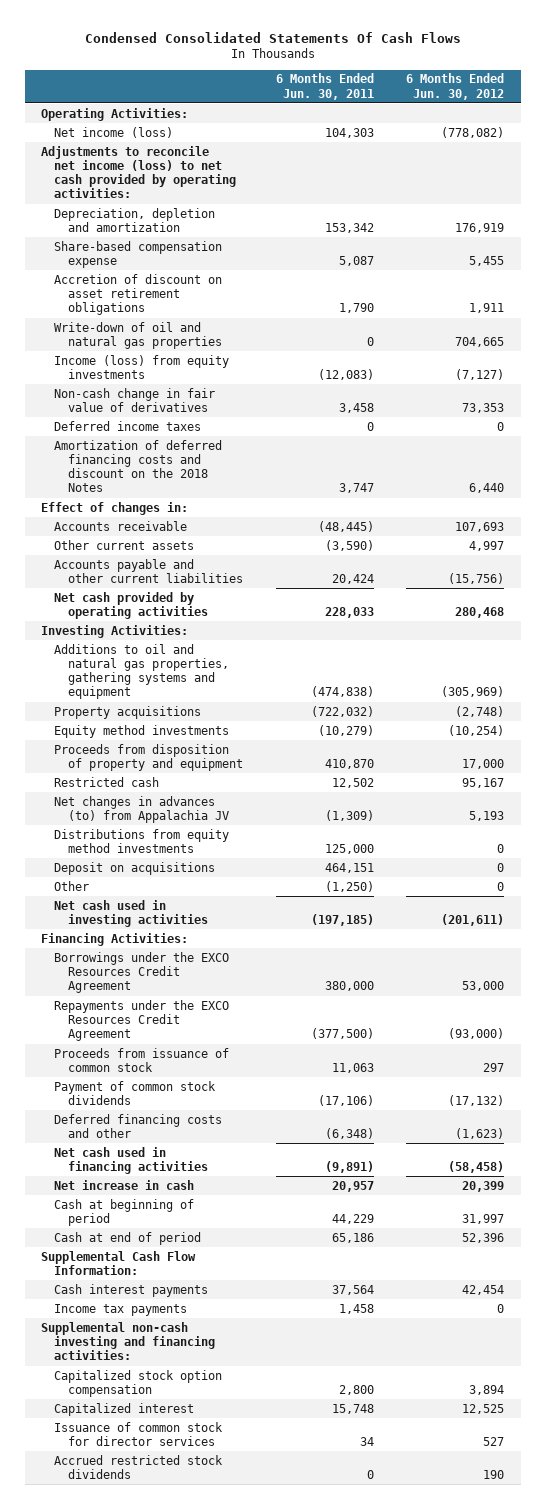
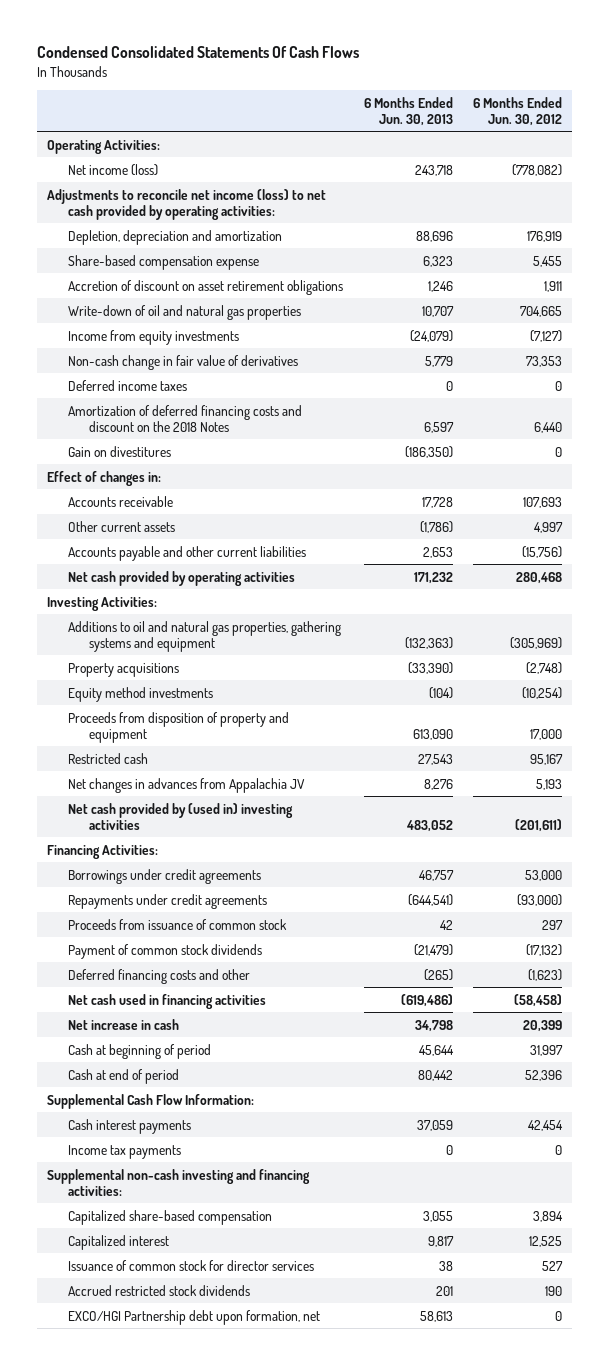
[275,73,374,100] 6 Months Ended Jun. 30, 2011 -> none
none -> [363,96,453,126] 6 Months Ended Jun. 30, 2013
[54,207,216,232] Depreciation, depletion and amortization -> [68,229,283,245] Depletion, depreciation and amortization
[54,354,230,379] Income (loss) from equity investments -> [68,329,240,345] Income from equity investments
none -> [68,445,172,457] Gain on divestitures
[54,828,230,853] Distributions from equity method investments -> none
[54,861,216,875] Deposit on acquisitions -> none
[54,880,90,891] Other -> none
[54,795,229,823] Net changes in advances (to) from Appalachia JV -> [68,777,306,793] Net changes in advances from Appalachia JV
[54,899,208,927] Net cash used in investing activities -> [68,802,294,830] Net cash provided by (used in) investing activities
[54,951,230,994] Borrowings under the EXCO Resources Credit Agreement -> [68,868,262,884] Borrowings under credit agreements
[54,999,230,1042] Repayments under the EXCO Resources Credit Agreement -> [68,893,268,909] Repayments under credit agreements
[54,1369,223,1397] Capitalized stock option compensation -> [68,1209,273,1225] Capitalized share-based compensation
none -> [68,1309,321,1325] EXCO/HGI Partnership debt upon formation, net

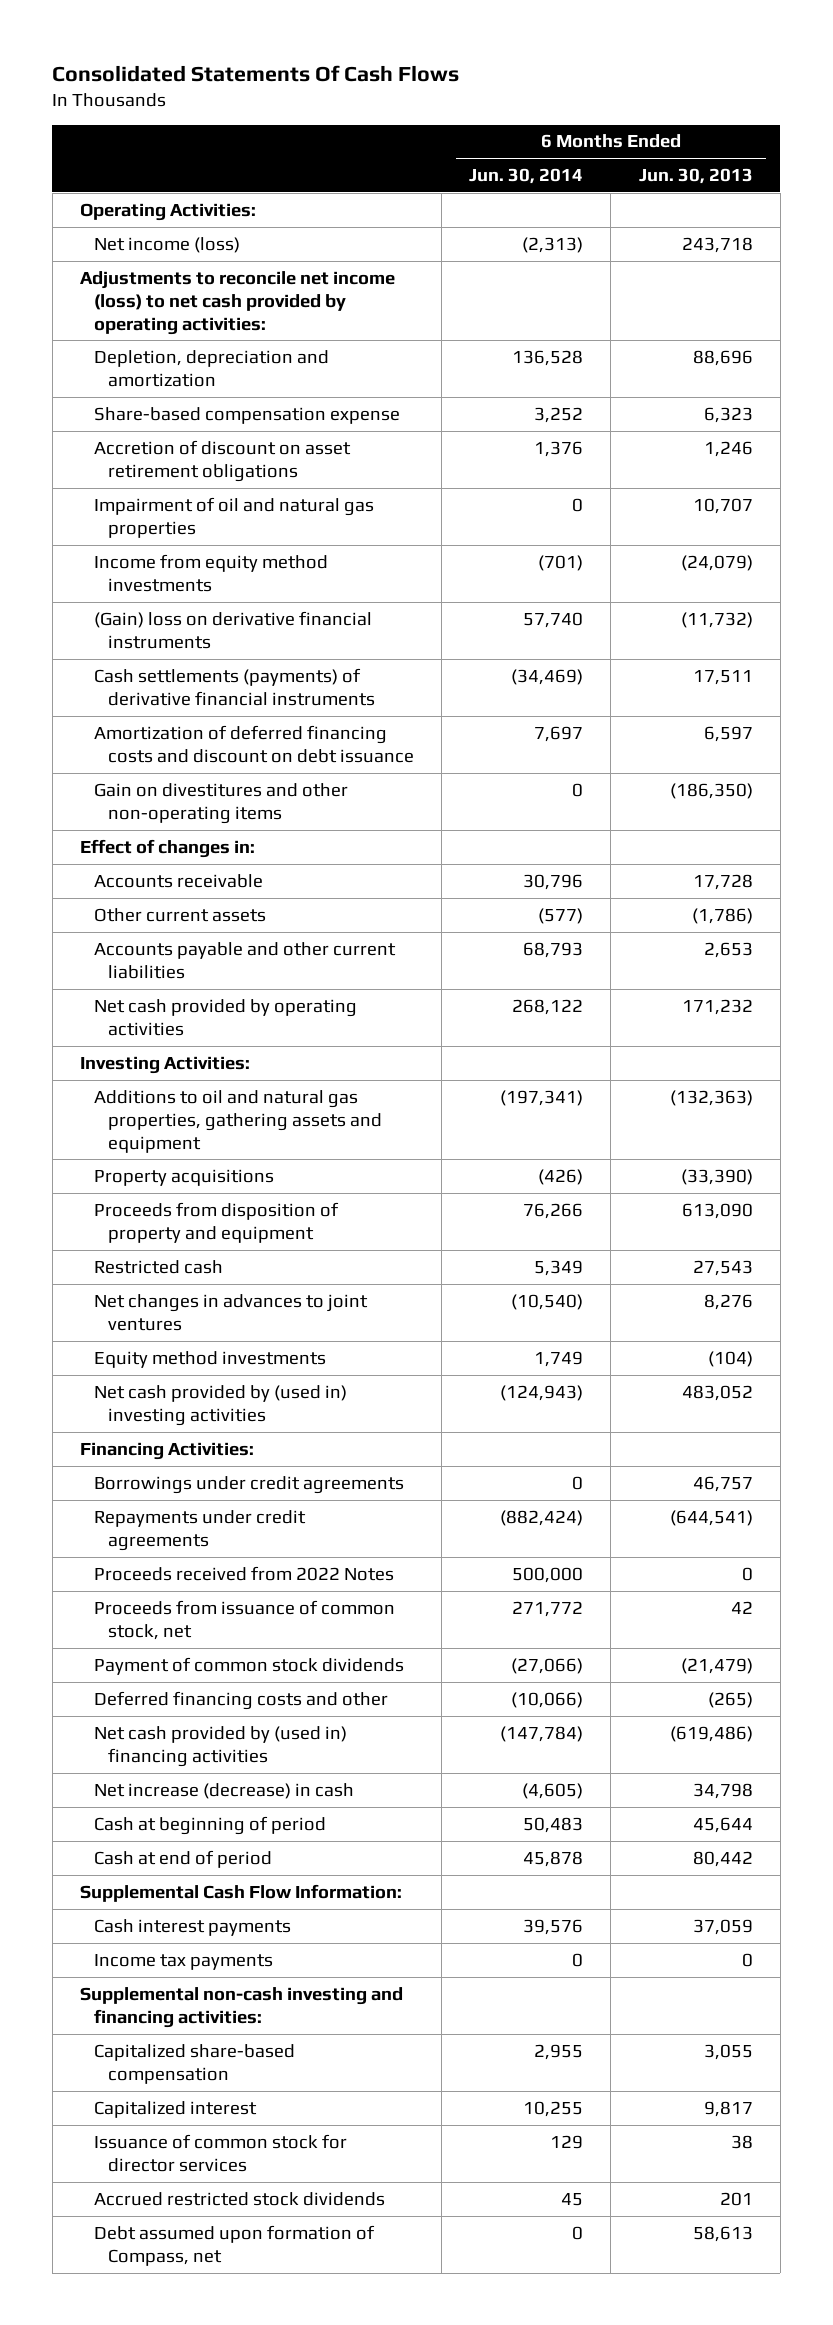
[37,46,360,59] Condensed Consolidated Statements Of Cash Flows -> [52,65,460,83] Consolidated Statements Of Cash Flows
[472,96,562,126] 6 Months Ended Jun. 30, 2012 -> none
none -> [469,168,584,185] Jun. 30, 2014
[68,354,299,370] Non-cash change in fair value of derivatives -> none
[68,379,188,391] Deferred income taxes -> none
[68,304,302,320] Write-down of oil and natural gas properties -> [94,496,375,538] Impairment of oil and natural gas properties
[68,329,240,345] Income from equity investments -> [94,553,329,592] Income from equity method investments
none -> [94,610,373,649] (Gain) loss on derivative financial instruments
none -> [94,667,376,706] Cash settlements (payments) of derivative financial instruments
[68,404,303,432] Amortization of deferred financing costs and discount on the 2018 Notes -> [94,724,415,763] Amortization of deferred financing costs and discount on debt issuance
[68,445,172,457] Gain on divestitures -> [94,782,349,824] Gain on divestitures and other non-operating items
[68,620,342,652] Additions to oil and natural gas properties, gathering systems and equipment -> [94,1089,383,1153] Additions to oil and natural gas properties, gathering assets and equipment
[68,777,306,793] Net changes in advances from Appalachia JV -> [94,1293,369,1331] Net changes in advances to joint ventures
[68,686,214,702] Equity method investments -> [94,1350,327,1368] Equity method investments
none -> [94,1565,395,1581] Proceeds received from 2022 Notes
[68,918,288,930] Proceeds from issuance of common stock -> [94,1599,396,1640] Proceeds from issuance of common stock, net
[68,993,267,1009] Net cash used in financing activities -> [94,1725,348,1767] Net cash provided by (used in) financing activities
[68,1018,180,1030] Net increase in cash -> [94,1782,355,1799] Net increase (decrease) in cash
[68,1309,321,1325] EXCO/HGI Partnership debt upon formation, net -> [94,2224,376,2266] Debt assumed upon formation of Compass, net

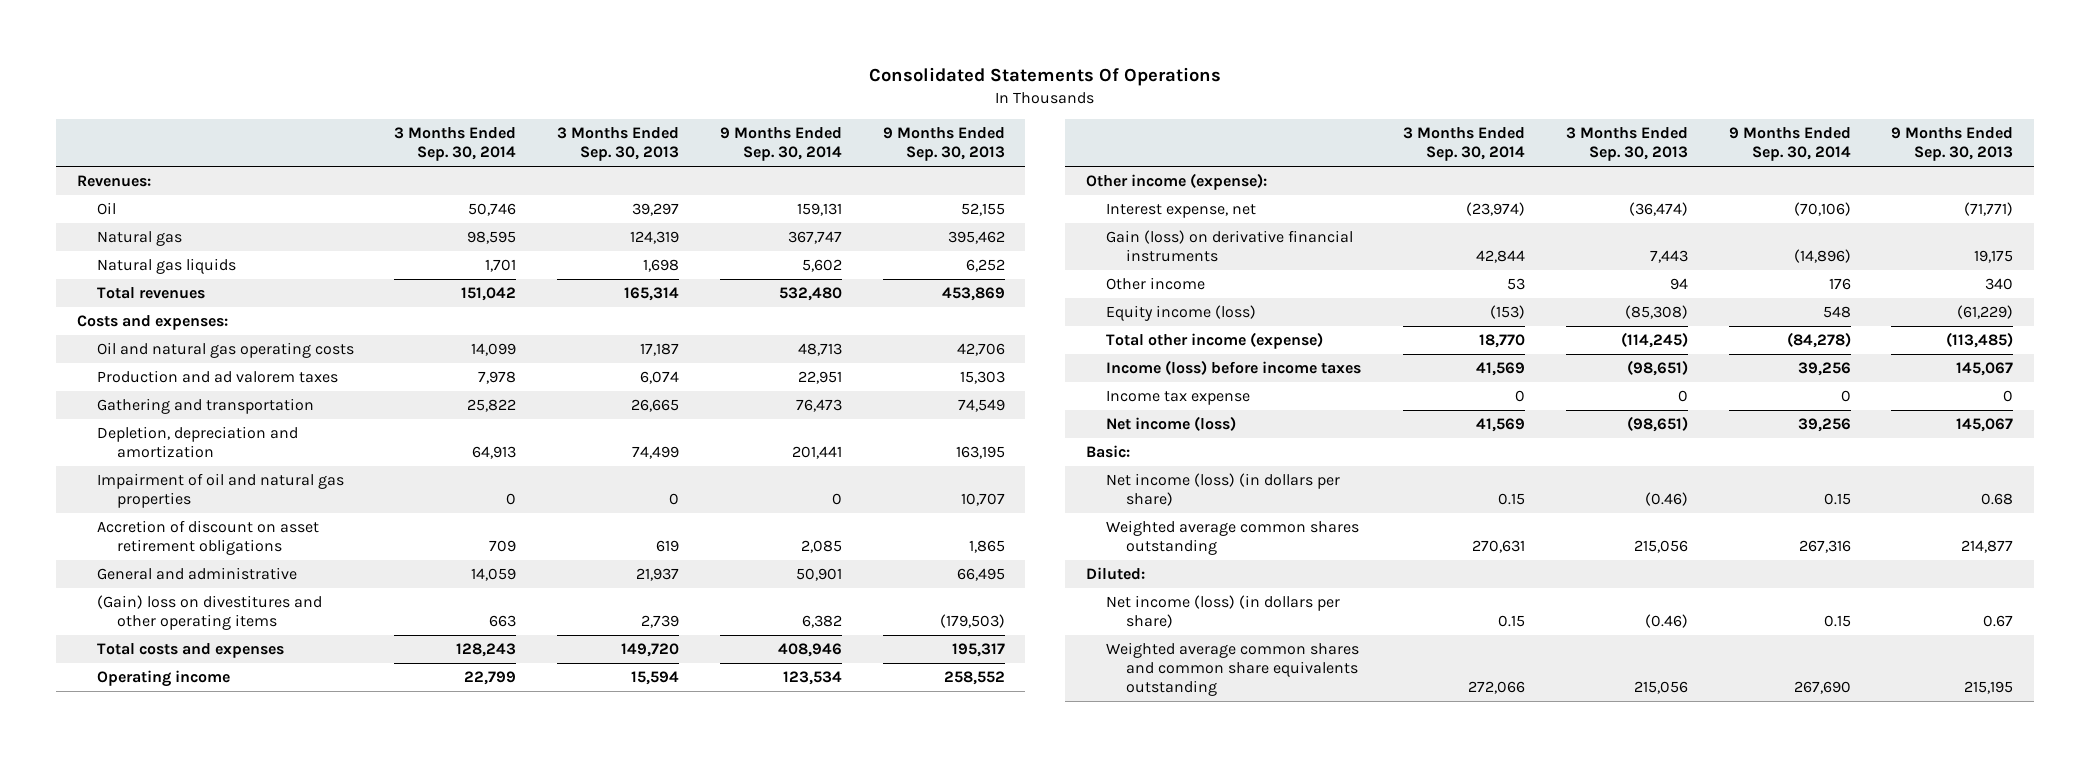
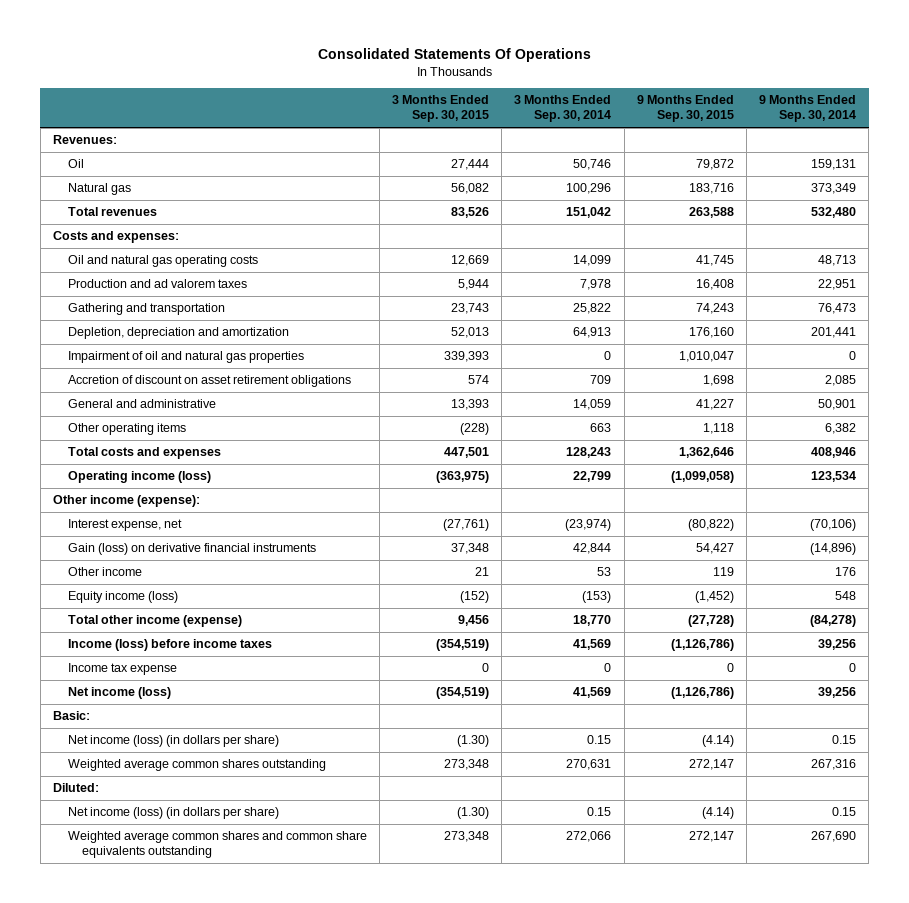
[557,127,680,162] 3 Months Ended Sep. 30, 2013 -> none
[882,127,1005,162] 9 Months Ended Sep. 30, 2013 -> none
none -> [391,95,489,123] 3 Months Ended Sep. 30, 2015
none -> [636,95,734,123] 9 Months Ended Sep. 30, 2015
[96,258,236,275] Natural gas liquids -> none
[467,231,517,245] 98,595 -> [566,183,612,195] 100,296
[787,231,842,245] 367,747 -> [811,183,857,195] 373,349
[96,595,322,631] (Gain) loss on divestitures and other operating items -> [67,423,186,436] Other operating items
[96,670,230,688] Operating income -> [67,471,211,484] Operating income (loss)

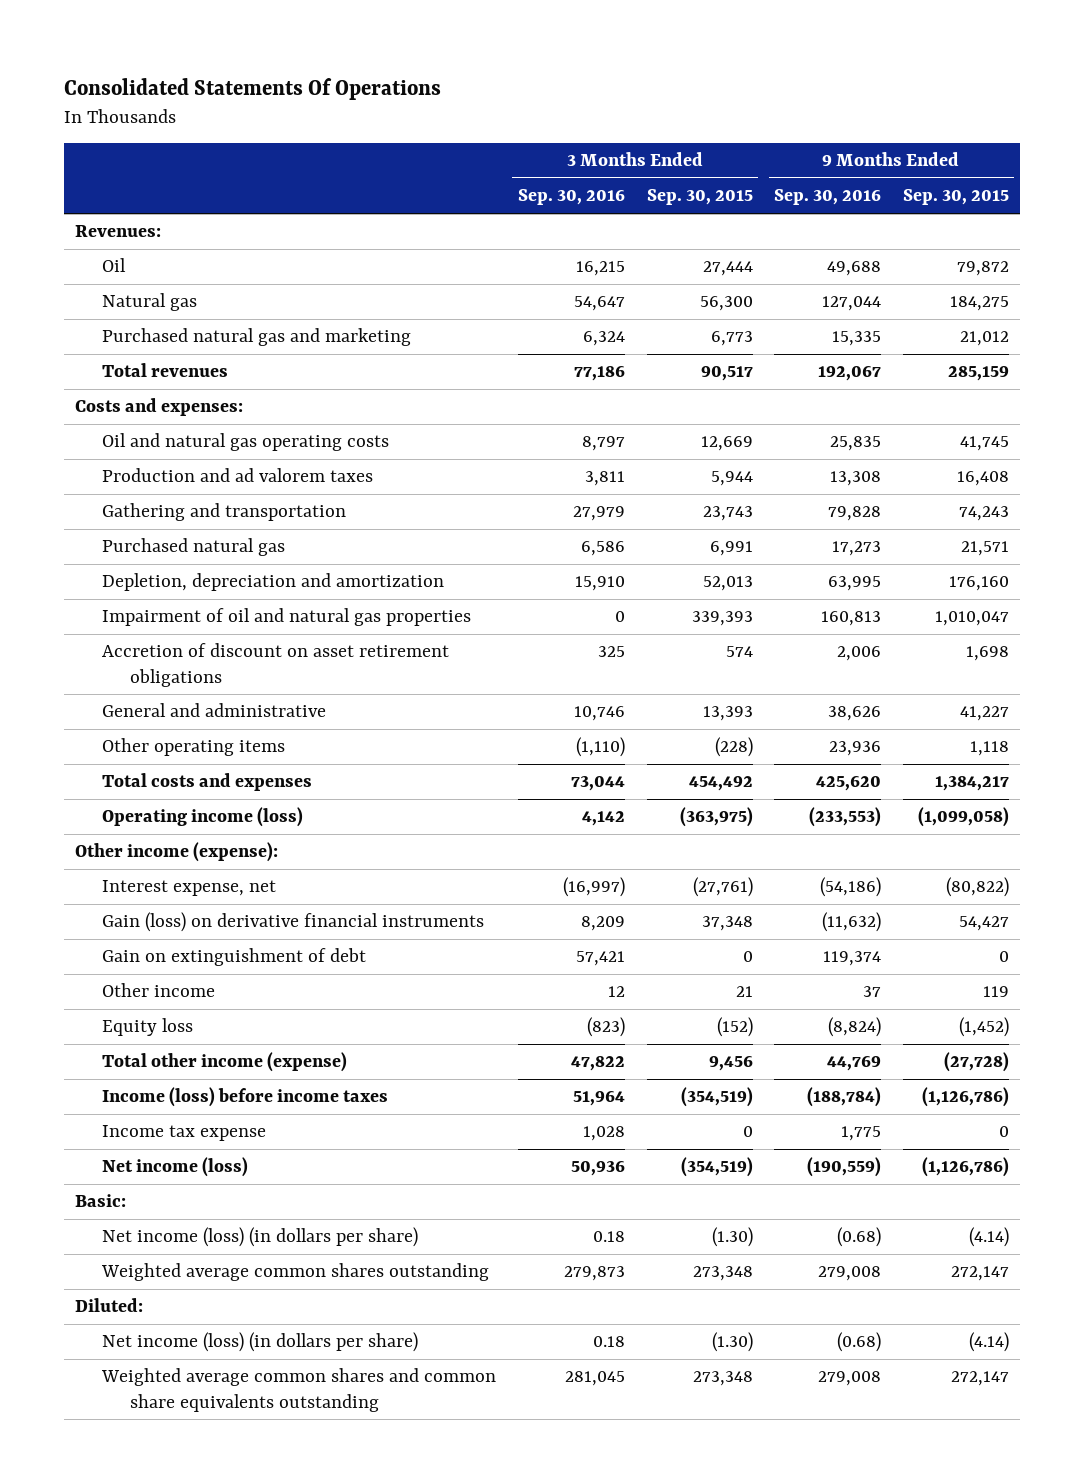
[514,95,612,123] 3 Months Ended Sep. 30, 2014 -> none
[759,95,857,123] 9 Months Ended Sep. 30, 2014 -> none
none -> [517,189,625,206] Sep. 30, 2016
none -> [774,189,882,206] Sep. 30, 2016
[450,183,489,195] 56,082 -> [699,296,753,312] 56,300
[688,183,734,195] 183,716 -> [949,296,1009,312] 184,275
none -> [102,328,412,347] Purchased natural gas and marketing
[450,207,489,219] 83,526 -> [700,366,753,382] 90,517
[688,207,734,219] 263,588 -> [947,366,1009,382] 285,159
none -> [102,538,286,557] Purchased natural gas
[443,447,489,459] 447,501 -> [688,776,753,792] 454,492
[678,447,734,459] 1,362,646 -> [934,776,1009,792] 1,384,217
none -> [102,948,367,967] Gain on extinguishment of debt
[67,591,178,604] Equity income (loss) -> [102,1018,194,1037] Equity loss

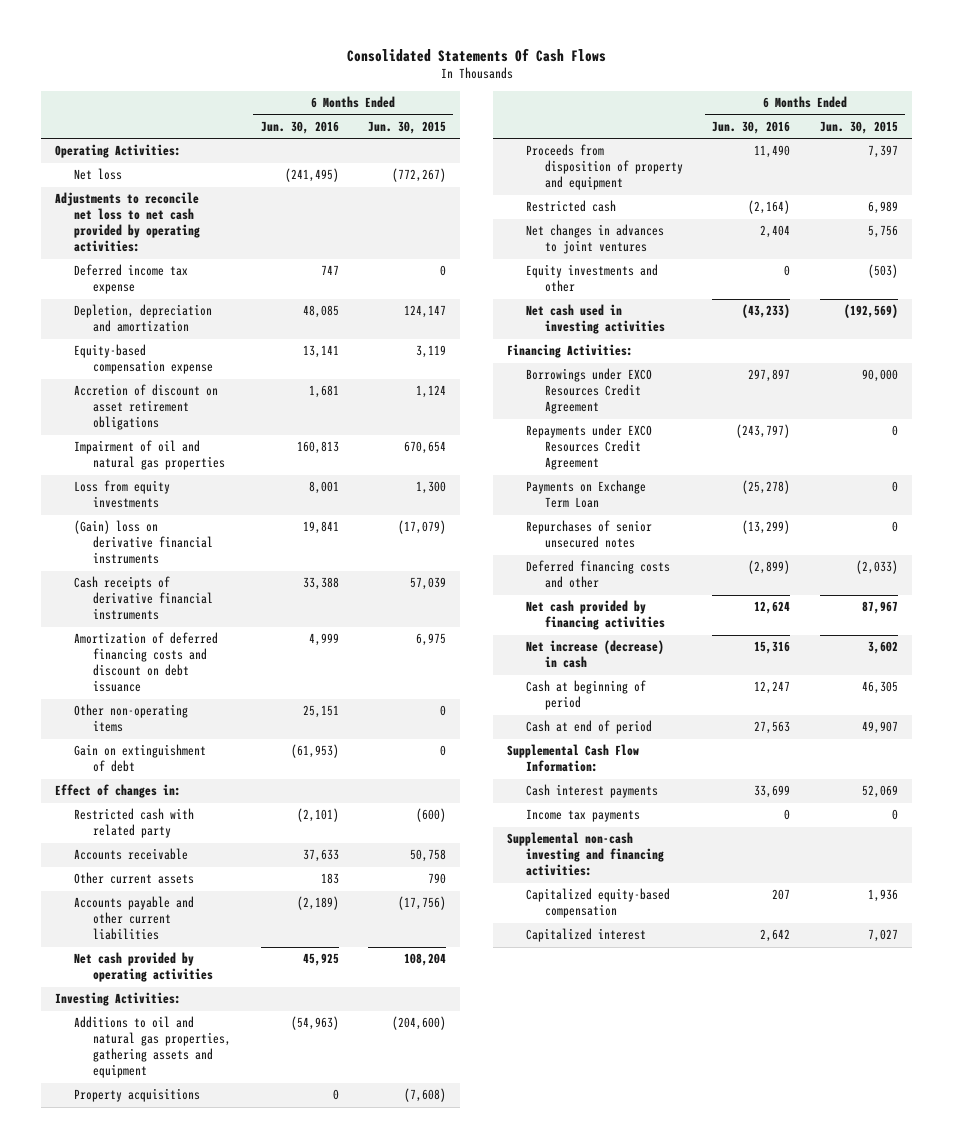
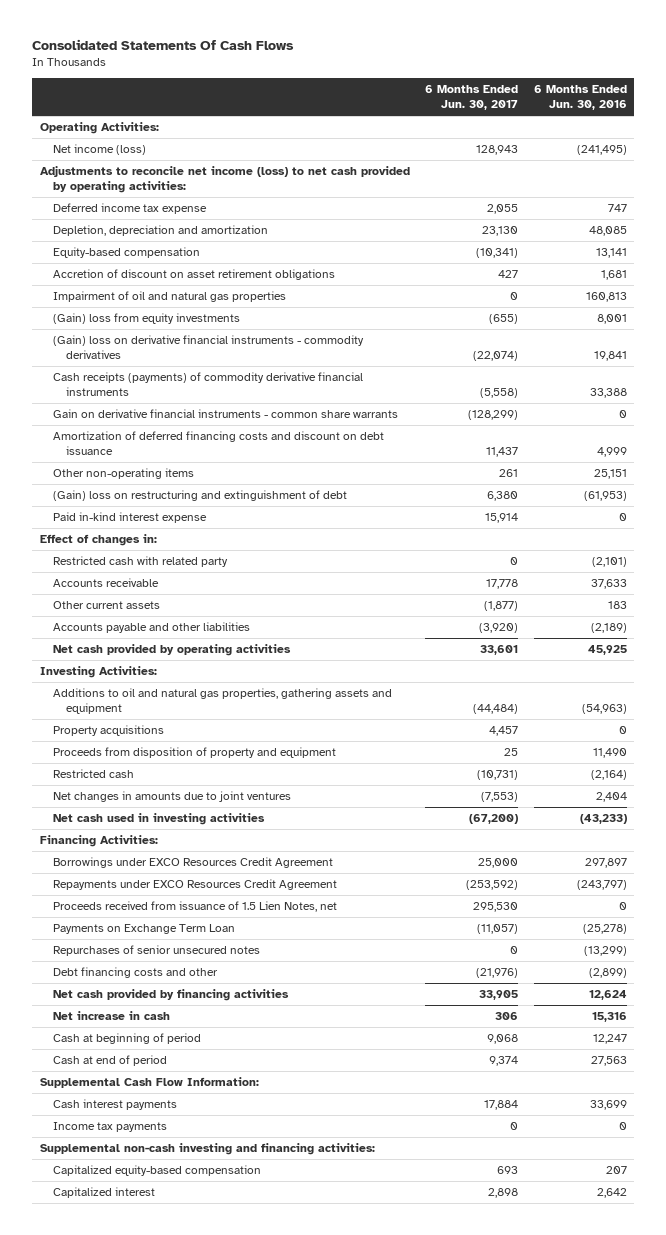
[367,121,446,135] Jun. 30, 2015 -> none
none -> [425,85,519,111] 6 Months Ended Jun. 30, 2017
[74,168,123,181] Net loss -> [52,144,146,156] Net income (loss)
[55,192,201,253] Adjustments to reconcile net loss to net cash provided by operating activities: -> [39,166,410,194] Adjustments to reconcile net income (loss) to net cash provided by operating activities:
[74,344,214,375] Equity-based compensation expense -> [52,247,200,259] Equity-based compensation
[74,480,171,509] Loss from equity investments -> [52,313,240,325] (Gain) loss from equity investments
[74,520,214,565] (Gain) loss on derivative financial instruments -> [52,335,364,360] (Gain) loss on derivative financial instruments - commodity derivatives
[74,576,214,621] Cash receipts of derivative financial instruments -> [52,372,363,397] Cash receipts (payments) of commodity derivative financial instruments
none -> [52,409,398,419] Gain on derivative financial instruments - common share warrants
[74,744,207,773] Gain on extinguishment of debt -> [52,490,347,502] (Gain) loss on restructuring and extinguishment of debt
none -> [52,512,207,524] Paid in-kind interest expense
[74,896,195,941] Accounts payable and other current liabilities -> [52,622,250,634] Accounts payable and other liabilities
[526,264,659,293] Equity investments and other -> none
[526,224,665,255] Net changes in advances to joint ventures -> [52,791,291,803] Net changes in amounts due to joint ventures
none -> [52,901,337,913] Proceeds received from issuance of 1.5 Lien Notes, net
[526,560,671,589] Deferred financing costs and other -> [52,967,218,979] Debt financing costs and other
[526,640,665,669] Net increase (decrease) in cash -> [52,1011,170,1021] Net increase in cash

